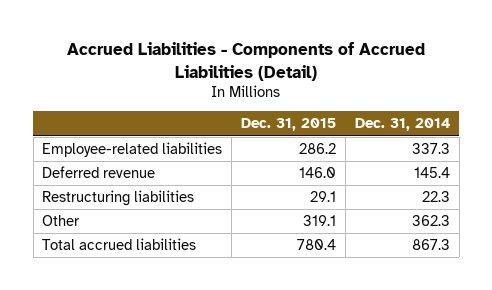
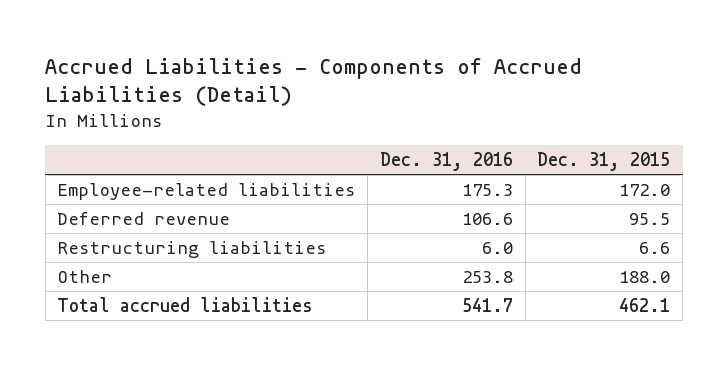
[354,118,450,132] Dec. 31, 2014 -> none
none -> [379,151,513,171] Dec. 31, 2016
[299,143,337,155] 286.2 -> [619,183,671,196] 172.0
[299,167,337,179] 146.0 -> [629,212,671,225] 95.5
[310,191,337,203] 29.1 -> [639,241,671,254] 6.6
[303,215,337,227] 319.1 -> [619,270,671,283] 188.0
[297,239,337,251] 780.4 -> [619,297,671,312] 462.1

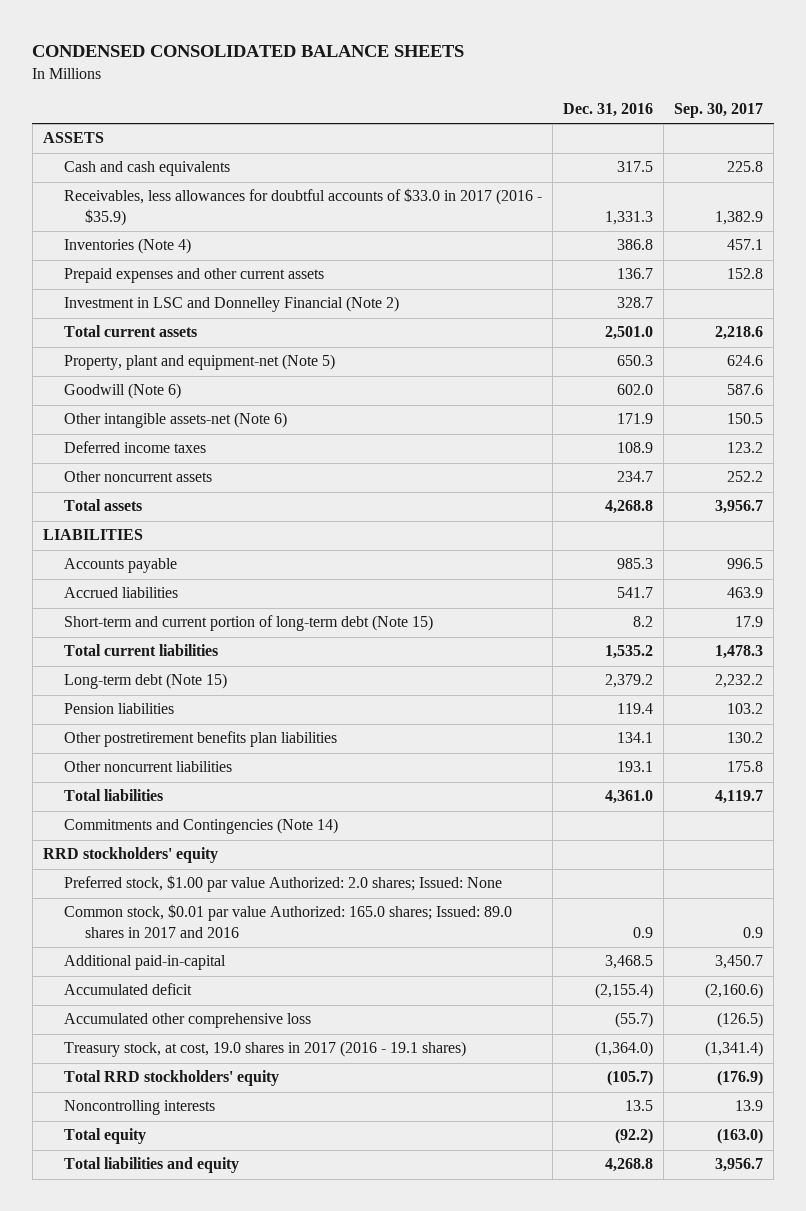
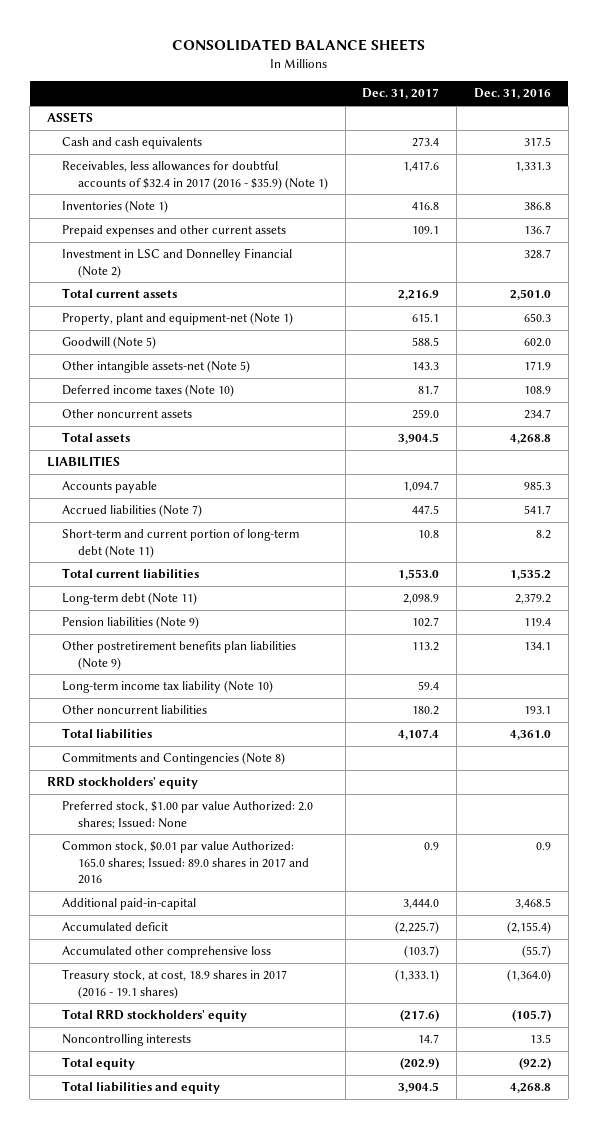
[32,45,465,58] CONDENSED CONSOLIDATED BALANCE SHEETS -> [171,39,425,52] CONSOLIDATED BALANCE SHEETS
[674,103,764,119] Sep. 30, 2017 -> none
none -> [362,88,440,100] Dec. 31, 2017
[64,188,543,226] Receivables, less allowances for doubtful accounts of $33.0 in 2017 (2016 - $35.9) -> [62,161,328,190] Receivables, less allowances for doubtful accounts of $32.4 in 2017 (2016 - $35.9) (Note 1)
[64,238,192,255] Inventories (Note 4) -> [62,200,169,214] Inventories (Note 1)
[64,354,336,371] Property, plant and equipment-net (Note 5) -> [62,312,294,326] Property, plant and equipment-net (Note 1)
[64,383,182,400] Goodwill (Note 6) -> [62,336,157,350] Goodwill (Note 5)
[64,412,288,429] Other intangible assets-net (Note 6) -> [62,360,251,374] Other intangible assets-net (Note 5)
[64,441,207,454] Deferred income taxes -> [62,384,235,398] Deferred income taxes (Note 10)
[64,587,179,599] Accrued liabilities -> [62,504,203,518] Accrued liabilities (Note 7)
[64,615,434,632] Short-term and current portion of long-term debt (Note 15) -> [62,529,300,558] Short-term and current portion of long-term debt (Note 11)
[64,673,228,690] Long-term debt (Note 15) -> [62,592,198,606] Long-term debt (Note 11)
[64,703,175,715] Pension liabilities -> [62,616,200,630] Pension liabilities (Note 9)
[64,731,338,748] Other postretirement benefits plan liabilities -> [62,641,297,670] Other postretirement benefits plan liabilities (Note 9)
none -> [62,680,274,694] Long-term income tax liability (Note 10)
[64,818,339,835] Commitments and Contingencies (Note 14) -> [62,752,286,766] Commitments and Contingencies (Note 8)
[64,1041,467,1058] Treasury stock, at cost, 19.0 shares in 2017 (2016 - 19.1 shares) -> [62,969,288,999] Treasury stock, at cost, 18.9 shares in 2017 (2016 - 19.1 shares)

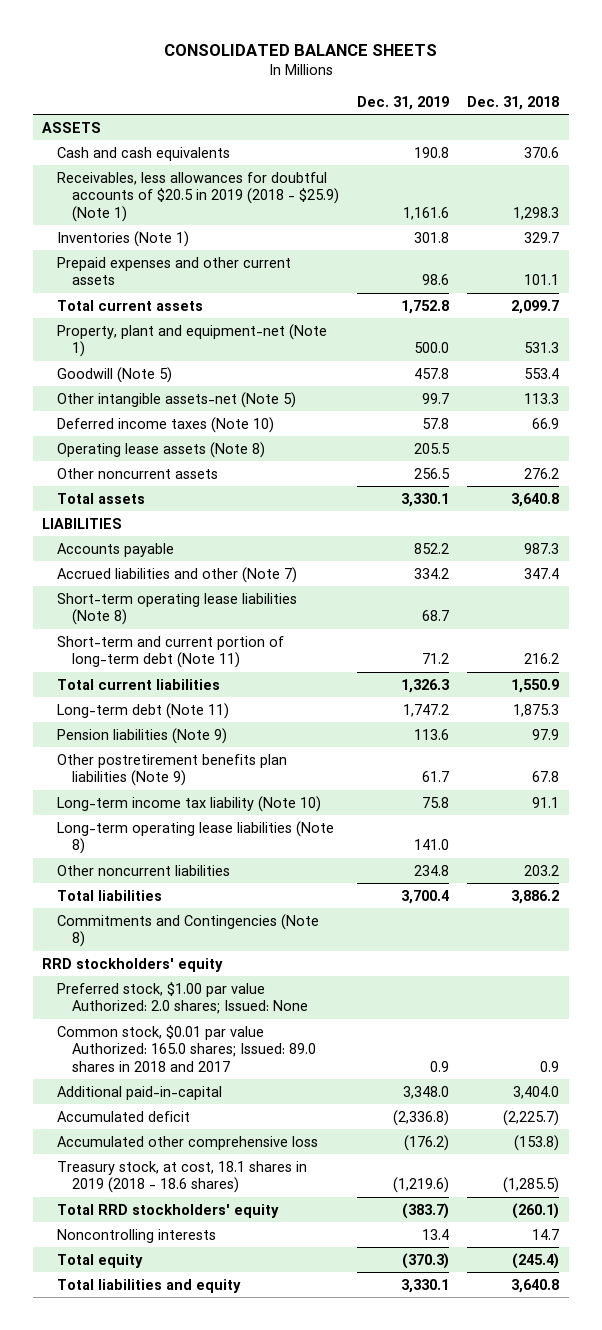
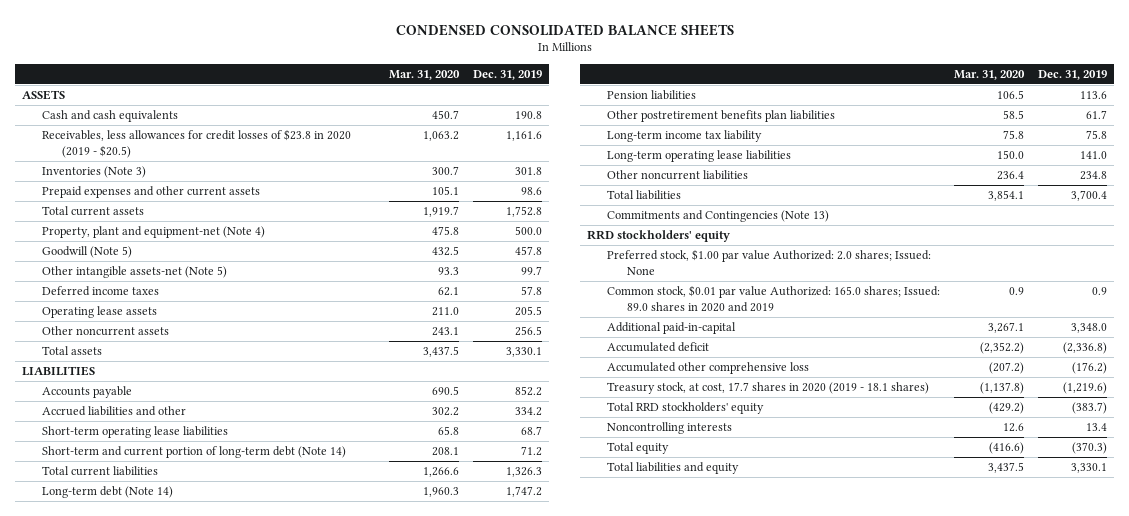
[163,43,437,56] CONSOLIDATED BALANCE SHEETS -> [395,23,734,36] CONDENSED CONSOLIDATED BALANCE SHEETS
[467,96,560,111] Dec. 31, 2018 -> none
none -> [388,69,460,80] Mar. 31, 2020
[57,171,339,222] Receivables, less allowances for doubtful accounts of $20.5 in 2019 (2018 - $25.9) (Note 1) -> [42,128,352,158] Receivables, less allowances for credit losses of $23.8 in 2020 (2019 - $20.5)
[57,230,190,247] Inventories (Note 1) -> [42,165,147,178] Inventories (Note 3)
[57,323,328,358] Property, plant and equipment-net (Note 1) -> [42,225,266,238] Property, plant and equipment-net (Note 4)
[57,416,275,433] Deferred income taxes (Note 10) -> [42,285,160,296] Deferred income taxes
[57,441,266,458] Operating lease assets (Note 8) -> [42,305,158,318] Operating lease assets
[57,566,298,583] Accrued liabilities and other (Note 7) -> [42,405,187,416] Accrued liabilities and other
[57,592,298,626] Short-term operating lease liabilities (Note 8) -> [42,425,229,438] Short-term operating lease liabilities
[57,635,285,669] Short-term and current portion of long-term debt (Note 11) -> [42,445,347,458] Short-term and current portion of long-term debt (Note 14)
[57,702,230,719] Long-term debt (Note 11) -> [42,485,174,498] Long-term debt (Note 14)
[57,727,228,744] Pension liabilities (Note 9) -> [607,89,697,100] Pension liabilities
[57,753,288,787] Other postretirement benefits plan liabilities (Note 9) -> [607,109,836,122] Other postretirement benefits plan liabilities
[57,795,322,812] Long-term income tax liability (Note 10) -> [607,129,763,142] Long-term income tax liability
[57,820,335,855] Long-term operating lease liabilities (Note 8) -> [607,149,792,162] Long-term operating lease liabilities
[57,913,320,948] Commitments and Contingencies (Note 8) -> [607,209,830,222] Commitments and Contingencies (Note 13)
[57,1024,316,1072] Common stock, $0.01 par value Authorized: 165.0 shares; Issued: 89.0 shares in 2018 and 2017 -> [607,284,941,312] Common stock, $0.01 par value Authorized: 165.0 shares; Issued: 89.0 shares in 2020 and 2019
[57,1160,308,1194] Treasury stock, at cost, 18.1 shares in 2019 (2018 - 18.6 shares) -> [607,381,930,394] Treasury stock, at cost, 17.7 shares in 2020 (2019 - 18.1 shares)

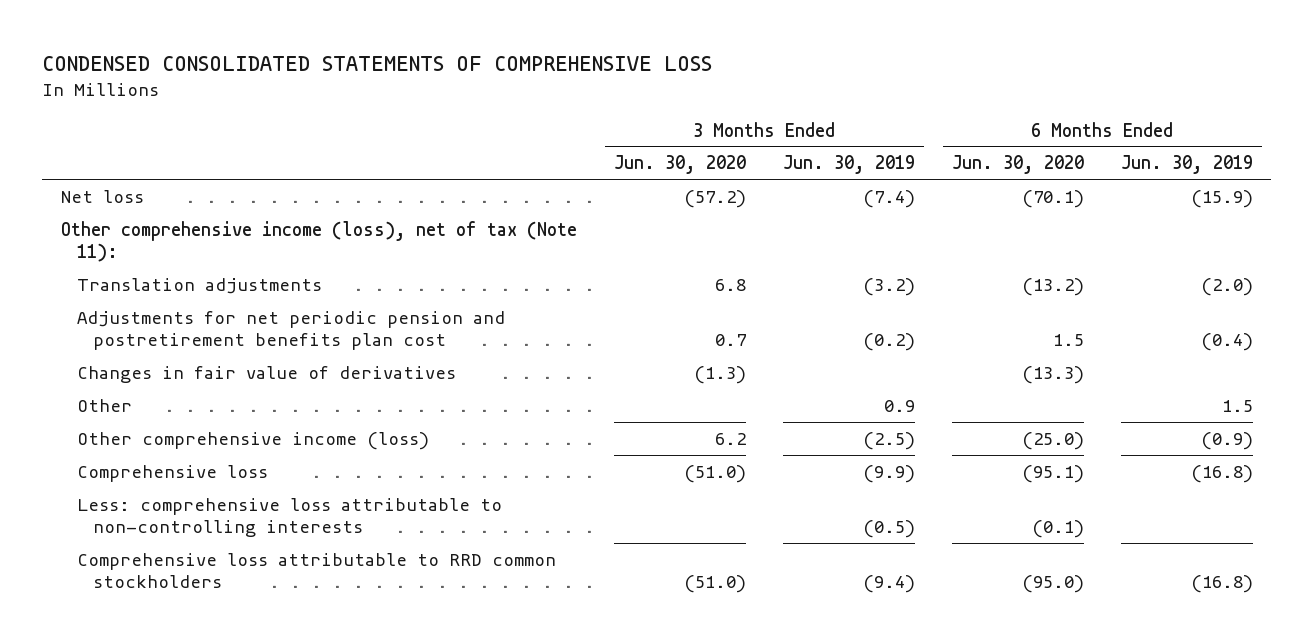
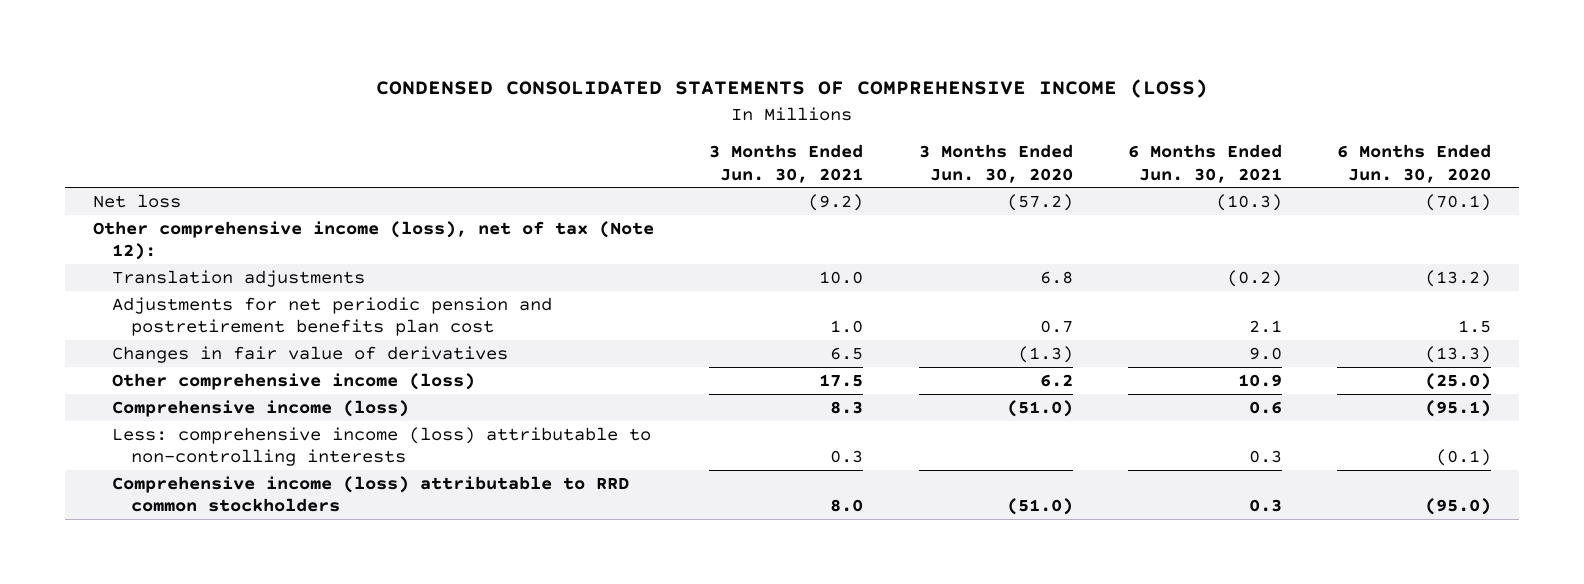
[42,55,713,71] CONDENSED CONSOLIDATED STATEMENTS OF COMPREHENSIVE LOSS -> [376,79,1209,99] CONDENSED CONSOLIDATED STATEMENTS OF COMPREHENSIVE INCOME (LOSS)
[782,155,915,175] Jun. 30, 2019 -> none
[1120,155,1253,175] Jun. 30, 2019 -> none
none -> [709,144,864,183] 3 Months Ended Jun. 30, 2021
none -> [1127,144,1282,183] 6 Months Ended Jun. 30, 2021
[60,220,577,262] Other comprehensive income (loss), net of tax (Note 11): -> [92,220,654,261] Other comprehensive income (loss), net of tax (Note 12):
[76,398,132,412] Other -> none
[76,464,268,482] Comprehensive loss -> [111,399,409,417] Comprehensive income (loss)
[76,497,502,537] Less: comprehensive loss attributable to non-controlling interests -> [111,426,651,467] Less: comprehensive income (loss) attributable to non-controlling interests
[76,552,556,588] Comprehensive loss attributable to RRD common stockholders -> [111,475,629,513] Comprehensive income (loss) attributable to RRD common stockholders

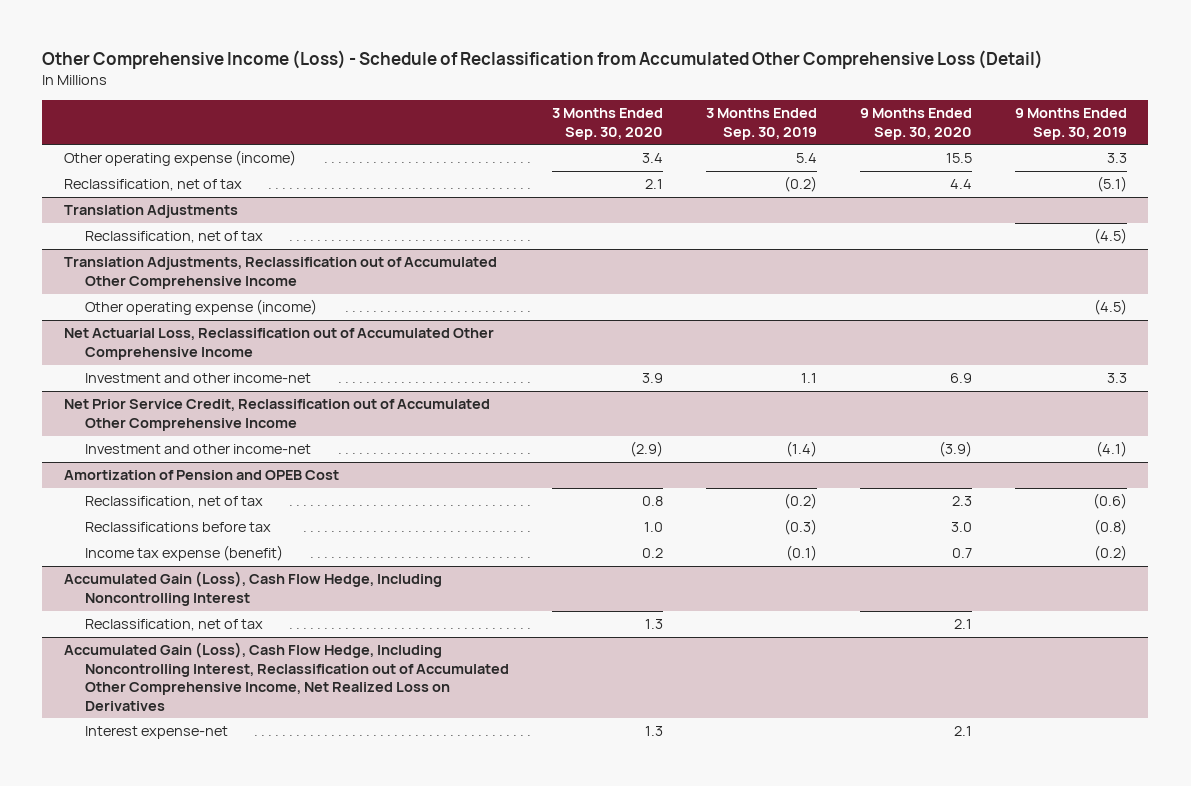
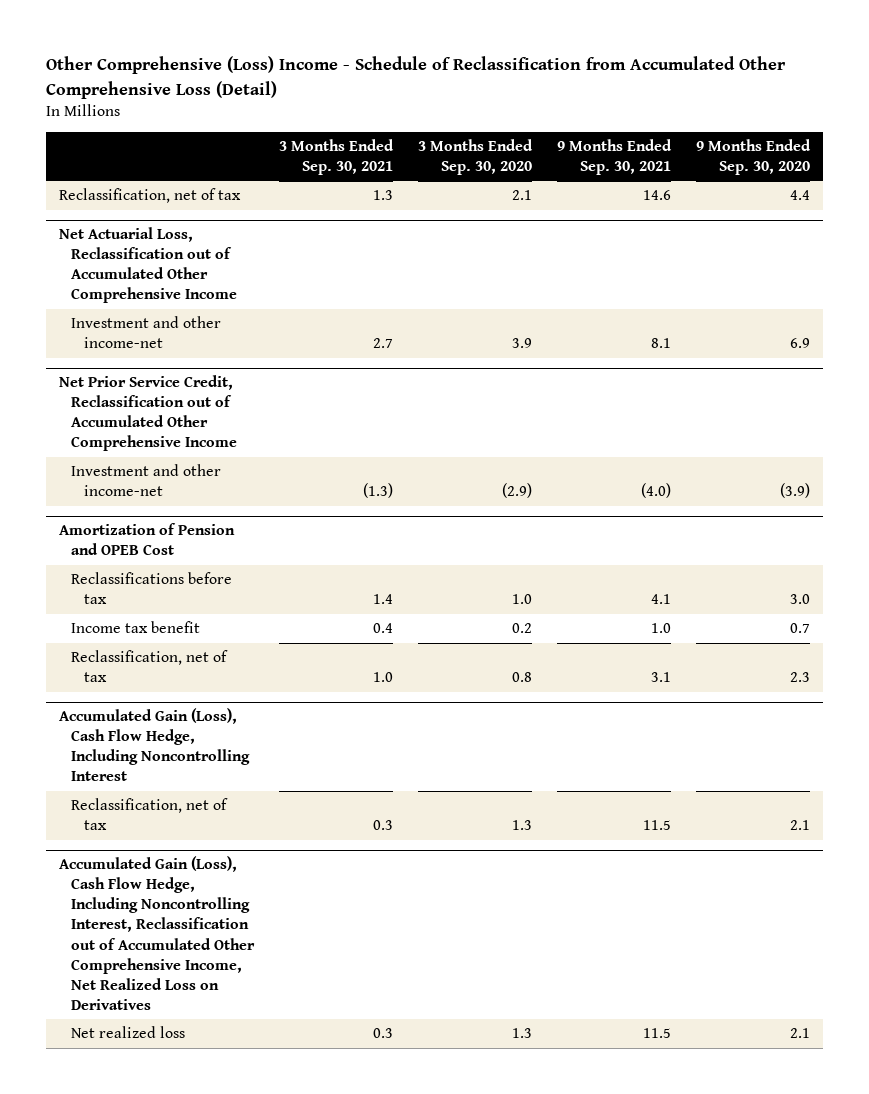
[42,50,1044,70] Other Comprehensive Income (Loss) - Schedule of Reclassification from Accumulated Other Comprehensive Loss (Detail) -> [46,56,787,99] Other Comprehensive (Loss) Income - Schedule of Reclassification from Accumulated Other Comprehensive Loss (Detail)
[705,108,817,140] 3 Months Ended Sep. 30, 2019 -> none
[1014,108,1127,140] 9 Months Ended Sep. 30, 2019 -> none
none -> [279,138,395,176] 3 Months Ended Sep. 30, 2021
none -> [557,138,673,176] 9 Months Ended Sep. 30, 2021
[63,150,296,167] Other operating expense (income) -> none
[63,205,238,219] Translation Adjustments -> none
[85,231,264,244] Reclassification, net of tax -> none
[63,257,497,289] Translation Adjustments, Reclassification out of Accumulated Other Comprehensive Income -> none
[85,299,318,316] Other operating expense (income) -> none
[85,545,284,562] Income tax expense (benefit) -> [71,621,201,634] Income tax benefit
[85,496,264,509] Reclassification, net of tax -> [71,650,229,683] Reclassification, net of tax
[85,726,229,740] Interest expense-net -> [71,1026,186,1039] Net realized loss

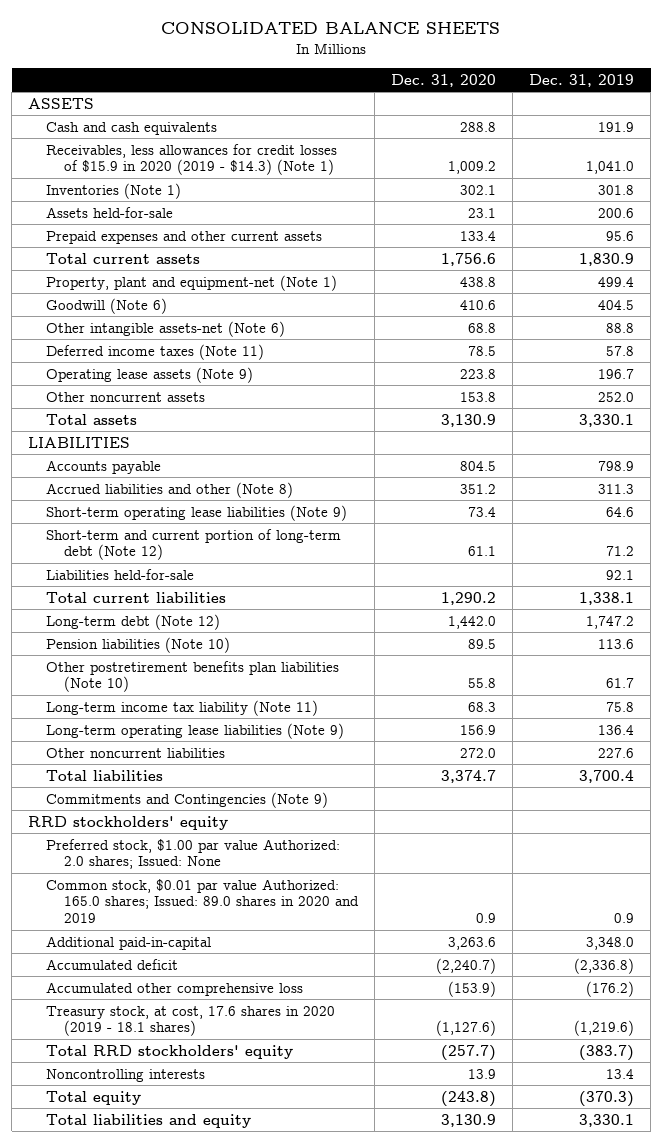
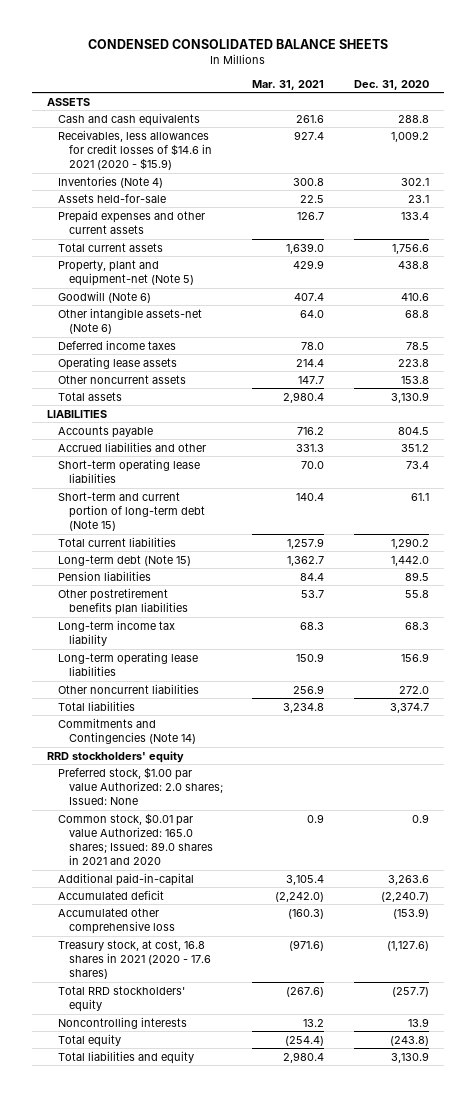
[161,22,501,35] CONSOLIDATED BALANCE SHEETS -> [87,39,388,50] CONDENSED CONSOLIDATED BALANCE SHEETS
[529,73,635,87] Dec. 31, 2019 -> none
none -> [252,79,325,90] Mar. 31, 2021
[45,143,337,176] Receivables, less allowances for credit losses of $15.9 in 2020 (2019 - $14.3) (Note 1) -> [57,129,212,171] Receivables, less allowances for credit losses of $14.6 in 2021 (2020 - $15.9)
[45,182,181,199] Inventories (Note 1) -> [57,175,163,188] Inventories (Note 4)
[45,274,337,291] Property, plant and equipment-net (Note 1) -> [57,259,194,286] Property, plant and equipment-net (Note 5)
[45,343,264,360] Deferred income taxes (Note 11) -> [57,339,176,350] Deferred income taxes
[45,366,253,383] Operating lease assets (Note 9) -> [57,356,177,370] Operating lease assets
[45,568,194,580] Liabilities held-for-sale -> none
[45,481,293,498] Accrued liabilities and other (Note 8) -> [57,441,206,452] Accrued liabilities and other
[45,504,347,521] Short-term operating lease liabilities (Note 9) -> [57,458,200,483] Short-term operating lease liabilities
[45,528,341,561] Short-term and current portion of long-term debt (Note 12) -> [57,491,205,532] Short-term and current portion of long-term debt (Note 15)
[45,613,220,630] Long-term debt (Note 12) -> [57,554,191,566] Long-term debt (Note 15)
[45,636,230,653] Pension liabilities (Note 10) -> [57,570,151,581] Pension liabilities
[45,660,339,693] Other postretirement benefits plan liabilities (Note 10) -> [57,587,188,615] Other postretirement benefits plan liabilities
[45,699,318,716] Long-term income tax liability (Note 11) -> [57,619,175,646] Long-term income tax liability
[45,722,344,739] Long-term operating lease liabilities (Note 9) -> [57,651,198,676] Long-term operating lease liabilities
[45,791,328,808] Commitments and Contingencies (Note 9) -> [57,717,196,744] Commitments and Contingencies (Note 14)
[45,878,359,924] Common stock, $0.01 par value Authorized: 165.0 shares; Issued: 89.0 shares in 2020 and 2019 -> [57,812,213,866] Common stock, $0.01 par value Authorized: 165.0 shares; Issued: 89.0 shares in 2021 and 2020
[45,1005,335,1037] Treasury stock, at cost, 17.6 shares in 2020 (2019 - 18.1 shares) -> [57,939,211,980] Treasury stock, at cost, 16.8 shares in 2021 (2020 - 17.6 shares)

